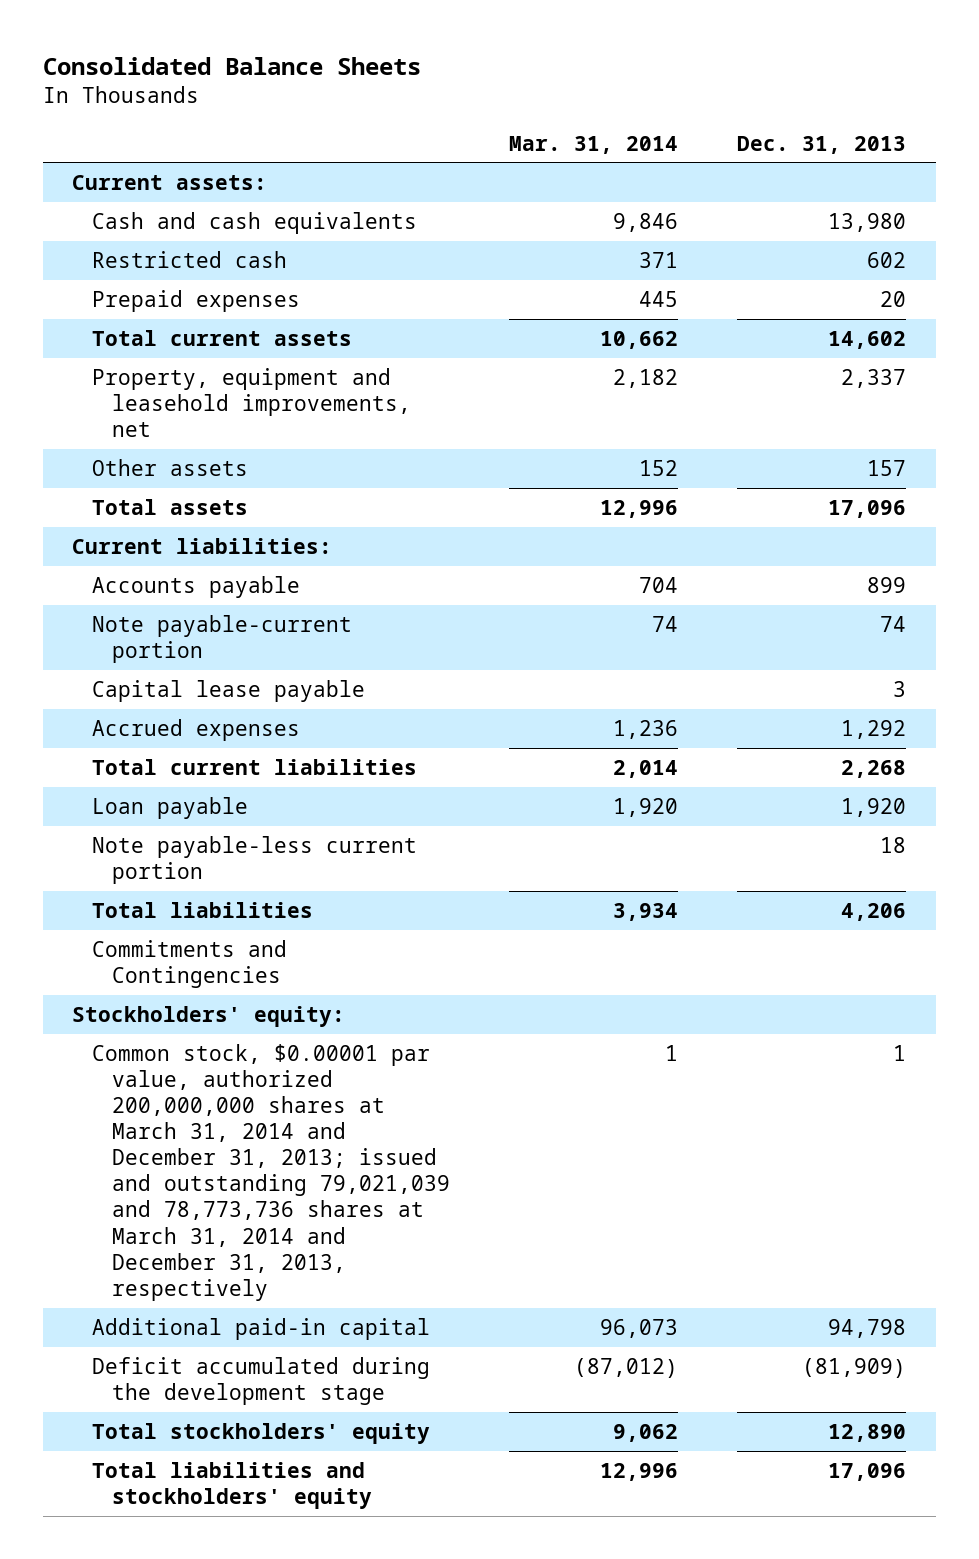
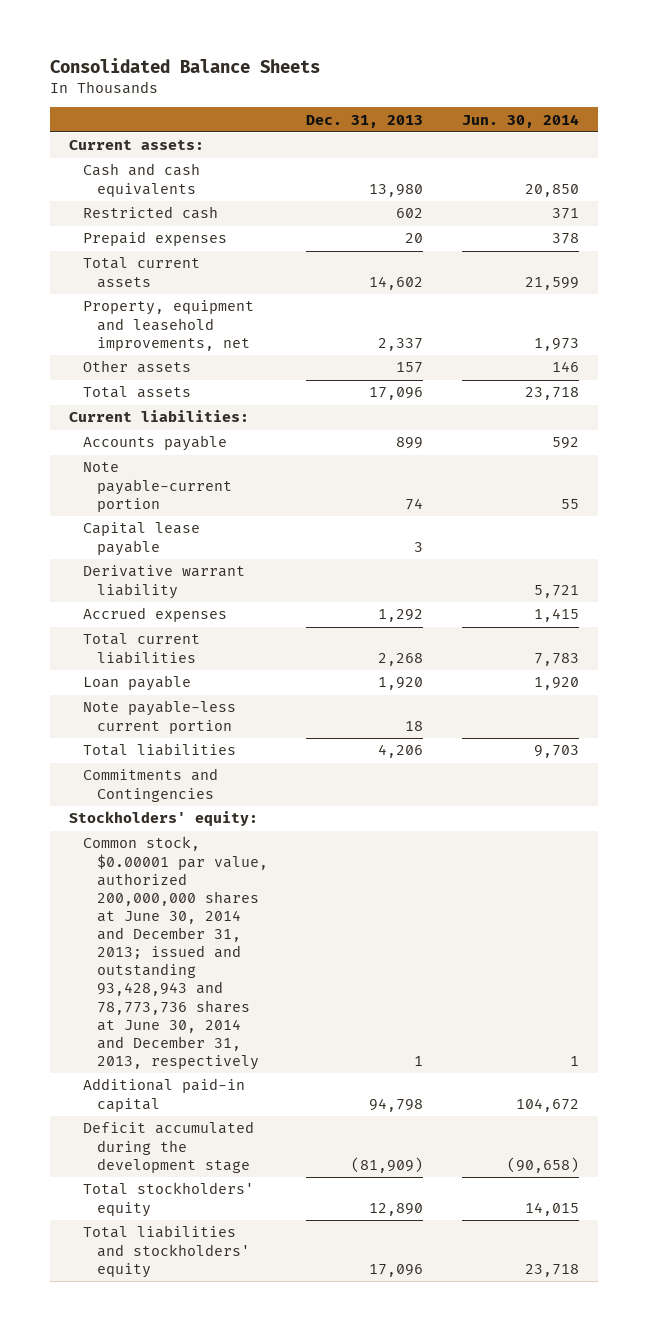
[509,135,679,154] Mar. 31, 2014 -> none
none -> [461,113,579,128] Jun. 30, 2014
none -> [83,565,246,599] Derivative warrant liability
[92,1043,450,1301] Common stock, $0.00001 par value, authorized 200,000,000 shares at March 31, 2014 and December 31, 2013; issued and outstanding 79,021,039 and 78,773,736 shares at March 31, 2014 and December 31, 2013, respectively -> [83,836,268,1071] Common stock, $0.00001 par value, authorized 200,000,000 shares at June 30, 2014 and December 31, 2013; issued and outstanding 93,428,943 and 78,773,736 shares at June 30, 2014 and December 31, 2013, respectively

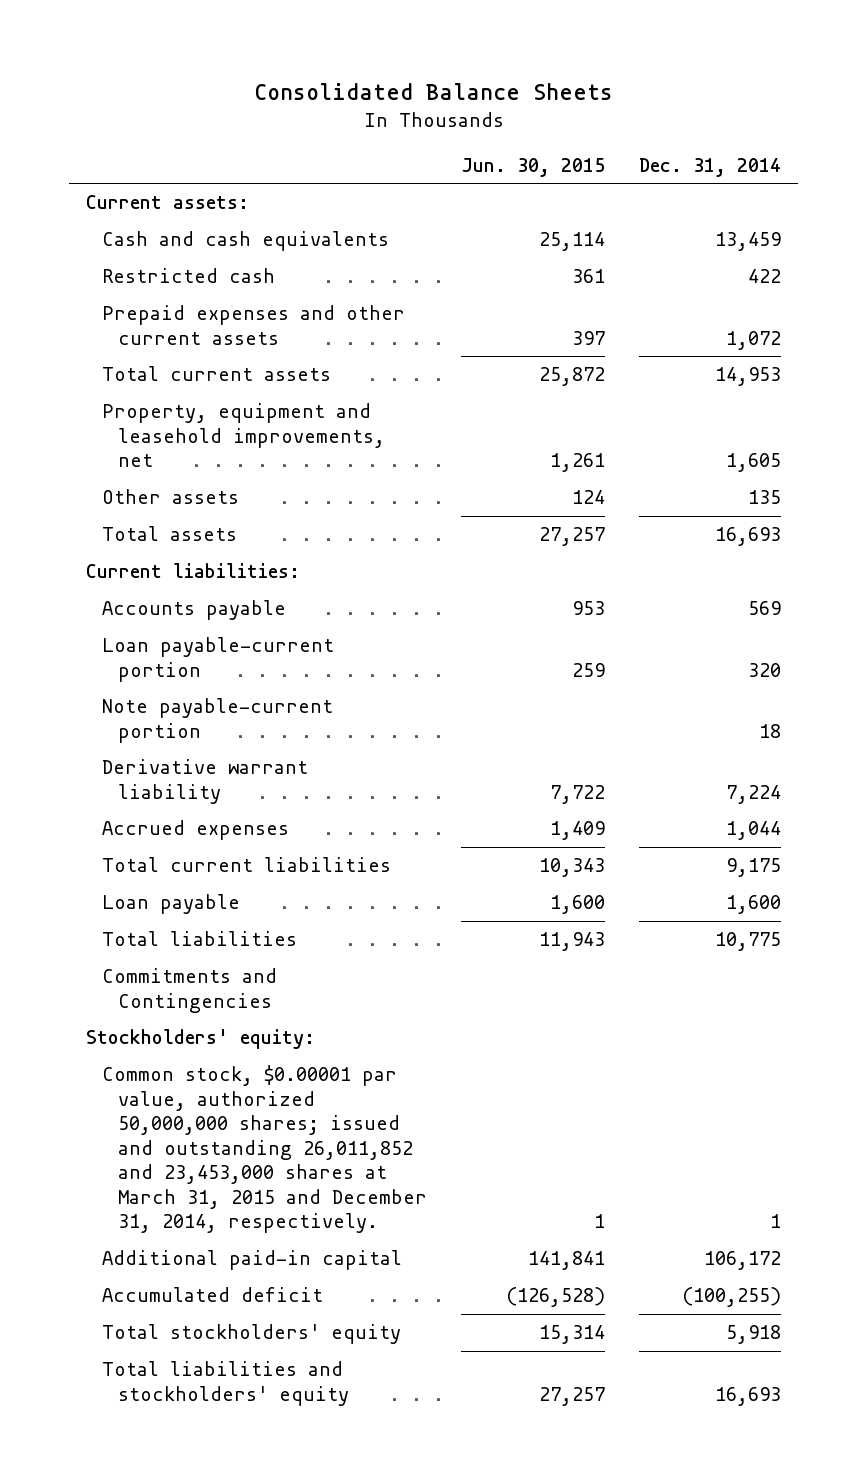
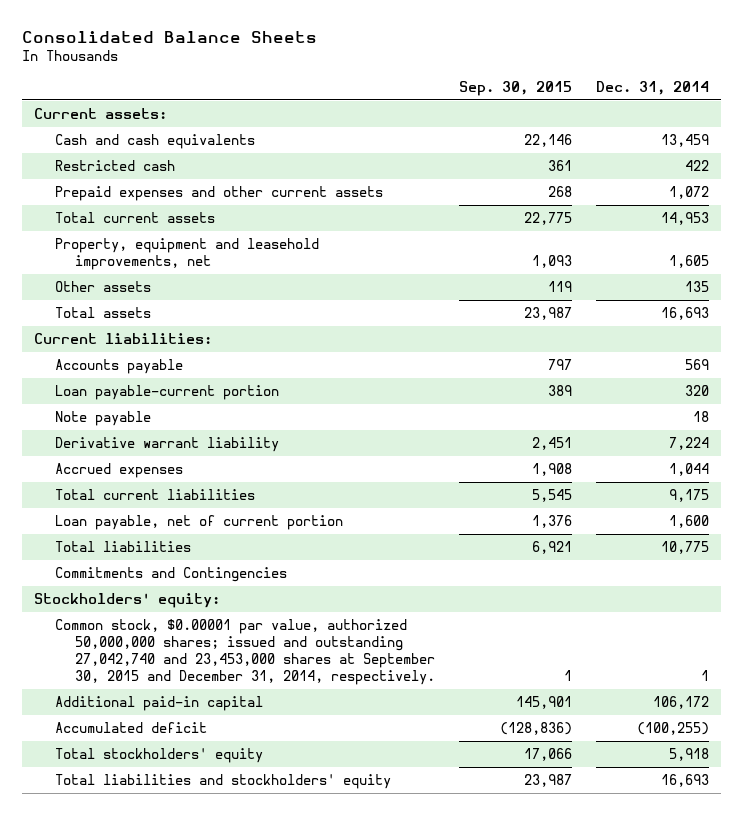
[460,157,605,177] Jun. 30, 2015 -> none
none -> [458,81,572,97] Sep. 30, 2015
[101,698,333,743] Note payable-current portion -> [54,410,151,426] Note payable
[101,894,240,915] Loan payable -> [54,514,343,530] Loan payable, net of current portion
[101,1065,427,1234] Common stock, $0.00001 par value, authorized 50,000,000 shares; issued and outstanding 26,011,852 and 23,453,000 shares at March 31, 2015 and December 31, 2014, respectively. -> [54,618,435,686] Common stock, $0.00001 par value, authorized 50,000,000 shares; issued and outstanding 27,042,740 and 23,453,000 shares at September 30, 2015 and December 31, 2014, respectively.

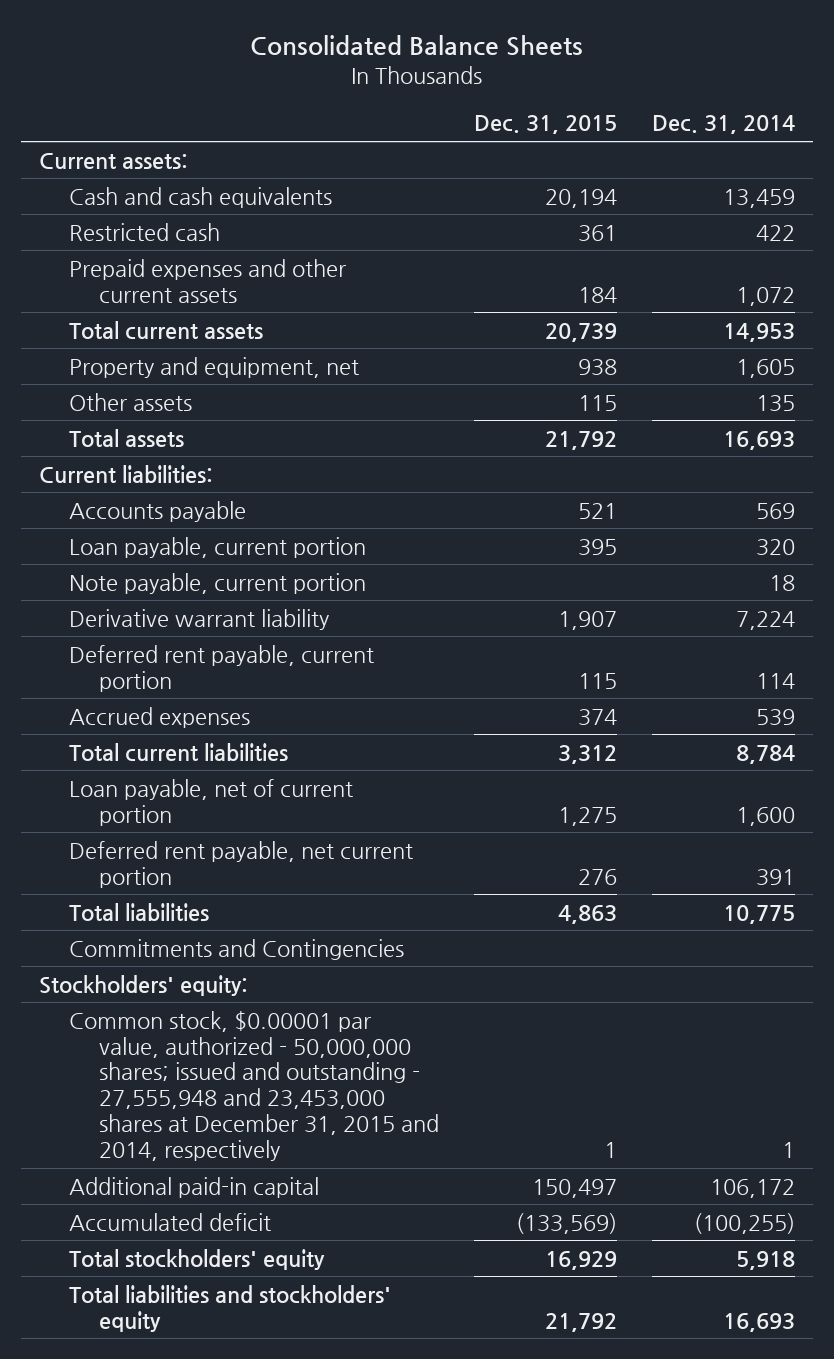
[458,81,572,97] Sep. 30, 2015 -> none
none -> [474,115,618,135] Dec. 31, 2015
[54,237,319,270] Property, equipment and leasehold improvements, net -> [68,356,359,378] Property and equipment, net
[54,384,279,400] Loan payable-current portion -> [68,536,366,558] Loan payable, current portion
[54,410,151,426] Note payable -> [68,572,366,594] Note payable, current portion
none -> [68,644,374,692] Deferred rent payable, current portion
[669,462,710,476] 1,044 -> [756,708,796,726] 539
[669,488,710,502] 9,175 -> [736,744,796,764] 8,784
none -> [68,840,413,888] Deferred rent payable, net current portion
[54,618,435,686] Common stock, $0.00001 par value, authorized 50,000,000 shares; issued and outstanding 27,042,740 and 23,453,000 shares at September 30, 2015 and December 31, 2014, respectively. -> [68,1010,440,1161] Common stock, $0.00001 par value, authorized - 50,000,000 shares; issued and outstanding - 27,555,948 and 23,453,000 shares at December 31, 2015 and 2014, respectively

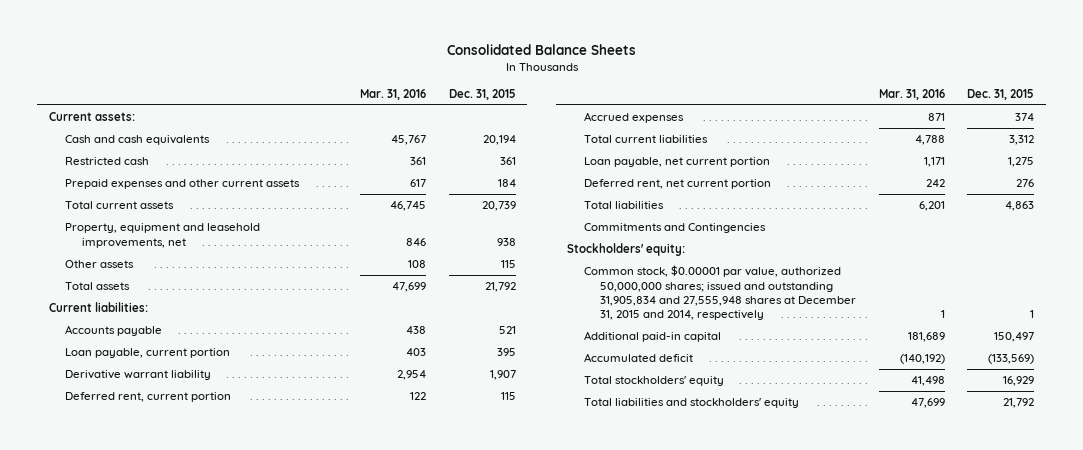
[652,115,796,135] Dec. 31, 2014 -> none
none -> [360,88,427,100] Mar. 31, 2016
[68,356,359,378] Property and equipment, net -> [65,223,261,248] Property, equipment and leasehold improvements, net
[68,572,366,594] Note payable, current portion -> none
[68,644,374,692] Deferred rent payable, current portion -> [65,392,232,403] Deferred rent, current portion
[68,778,353,826] Loan payable, net of current portion -> [583,157,770,168] Loan payable, net current portion
[68,840,413,888] Deferred rent payable, net current portion -> [583,179,771,190] Deferred rent, net current portion
[68,1010,440,1161] Common stock, $0.00001 par value, authorized - 50,000,000 shares; issued and outstanding - 27,555,948 and 23,453,000 shares at December 31, 2015 and 2014, respectively -> [583,265,857,321] Common stock, $0.00001 par value, authorized 50,000,000 shares; issued and outstanding 31,905,834 and 27,555,948 shares at December 31, 2015 and 2014, respectively

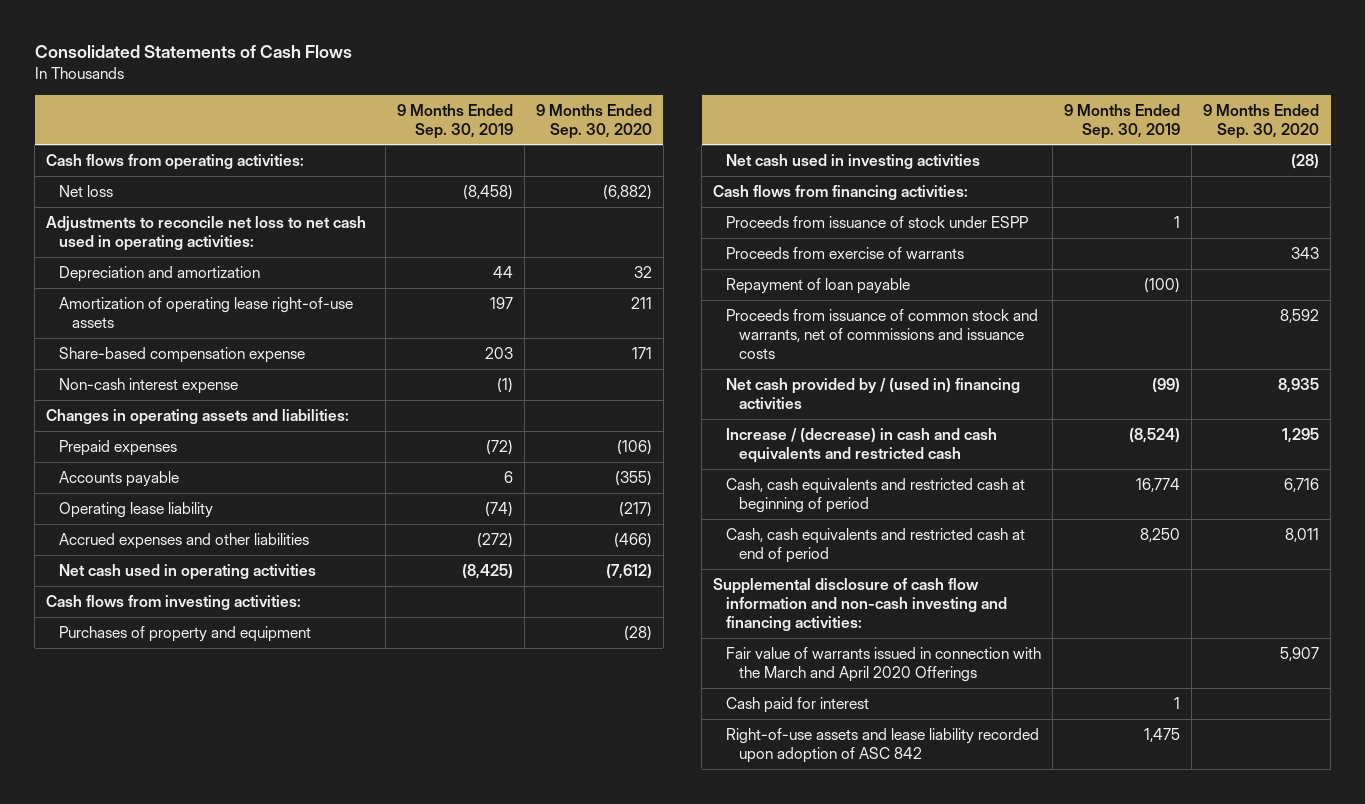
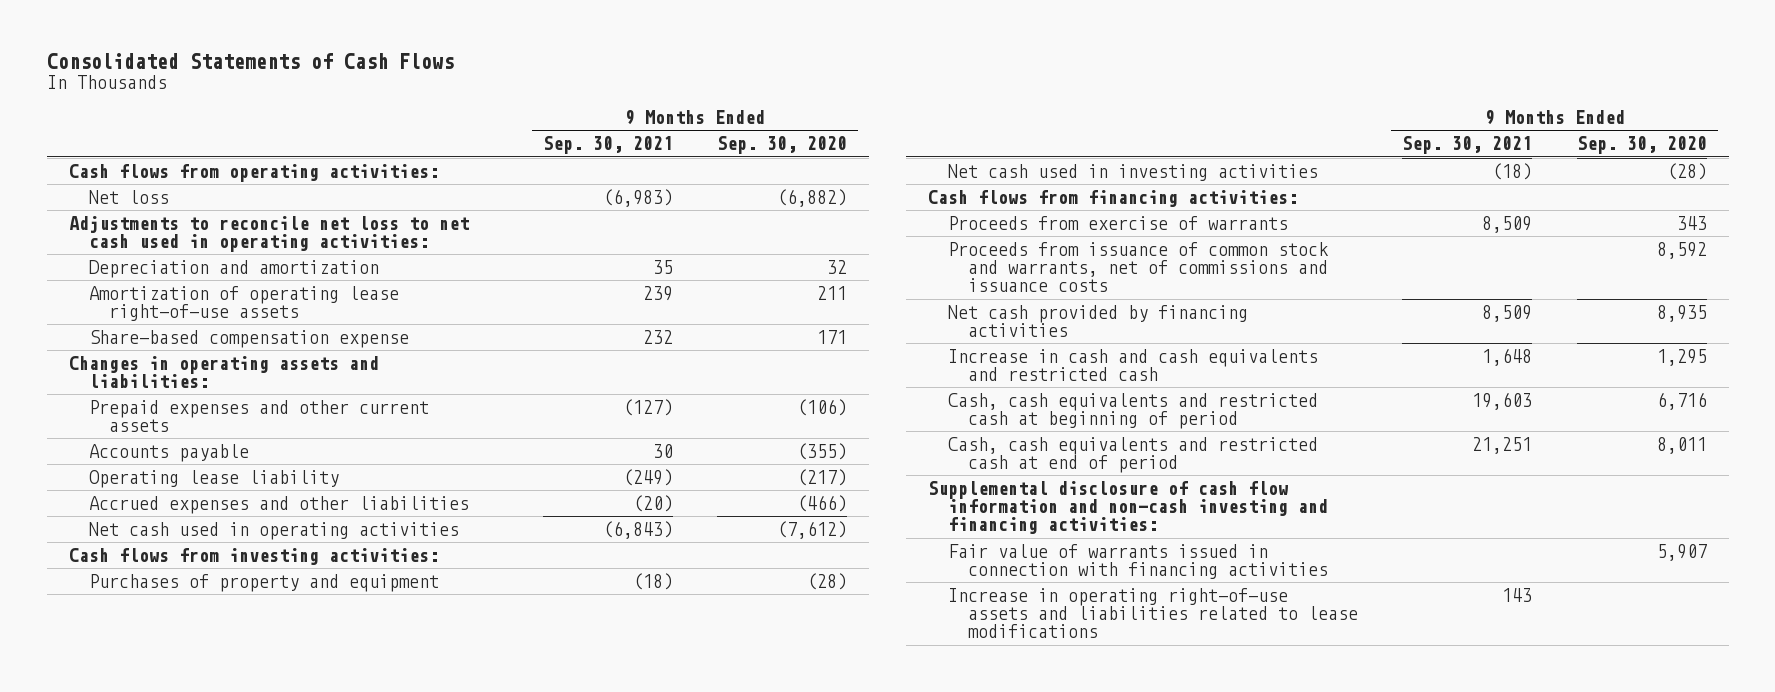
[396,103,513,139] 9 Months Ended Sep. 30, 2019 -> none
none -> [542,136,673,155] Sep. 30, 2021
[58,377,238,394] Non-cash interest expense -> none
[58,439,177,456] Prepaid expenses -> none
none -> [88,399,429,433] Prepaid expenses and other current assets
[726,215,1029,228] Proceeds from issuance of stock under ESPP -> none
[726,277,911,294] Repayment of loan payable -> none
[726,377,1021,409] Net cash provided by / (used in) financing activities -> [948,304,1249,338] Net cash provided by financing activities
[726,427,998,463] Increase / (decrease) in cash and cash equivalents and restricted cash -> [948,348,1319,382] Increase in cash and cash equivalents and restricted cash
[726,696,870,713] Cash paid for interest -> none
[726,646,1042,682] Fair value of warrants issued in connection with the March and April 2020 Offerings -> [948,543,1329,580] Fair value of warrants issued in connection with financing activities
[726,727,1040,763] Right-of-use assets and lease liability recorded upon adoption of ASC 842 -> [948,587,1359,639] Increase in operating right-of-use assets and liabilities related to lease modifications

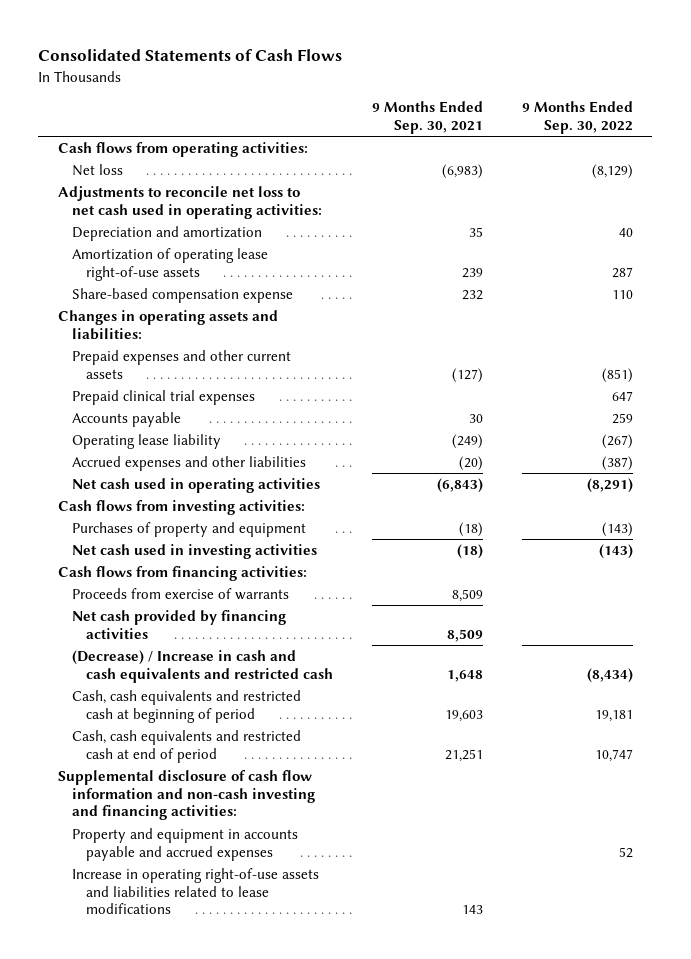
[717,136,848,155] Sep. 30, 2020 -> none
none -> [521,101,633,134] 9 Months Ended Sep. 30, 2022
none -> [71,389,255,405] Prepaid clinical trial expenses
[948,241,1330,293] Proceeds from issuance of common stock and warrants, net of commissions and issuance costs -> none
[948,348,1319,382] Increase in cash and cash equivalents and restricted cash -> [71,649,334,683] (Decrease) / Increase in cash and cash equivalents and restricted cash
[948,543,1329,580] Fair value of warrants issued in connection with financing activities -> none
none -> [71,827,298,861] Property and equipment in accounts payable and accrued expenses

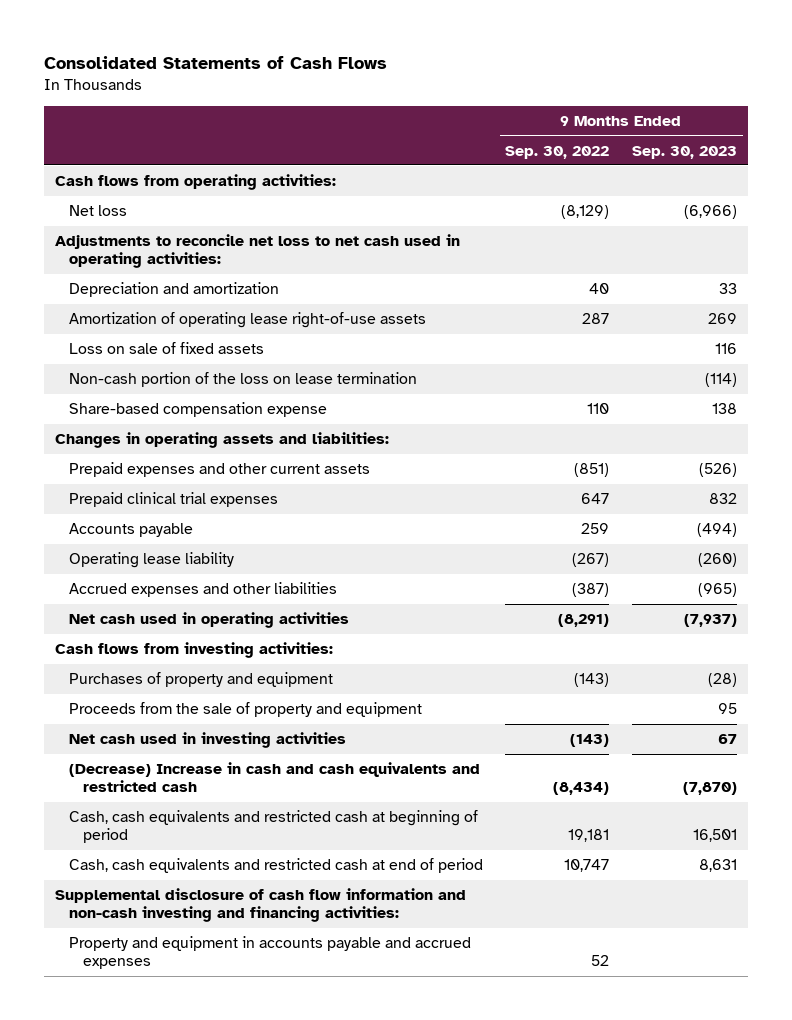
[371,101,483,134] 9 Months Ended Sep. 30, 2021 -> none
none -> [632,145,738,159] Sep. 30, 2023
none -> [68,342,264,355] Loss on sale of fixed assets
none -> [68,372,417,388] Non-cash portion of the loss on lease termination
none -> [68,702,422,718] Proceeds from the sale of property and equipment
[57,565,307,581] Cash flows from financing activities: -> none
[71,587,289,600] Proceeds from exercise of warrants -> none
[71,609,286,639] Net cash provided by financing activities -> none
[71,649,334,683] (Decrease) / Increase in cash and cash equivalents and restricted cash -> [68,762,480,793] (Decrease) Increase in cash and cash equivalents and restricted cash
[71,867,319,915] Increase in operating right-of-use assets and liabilities related to lease modifications -> none

